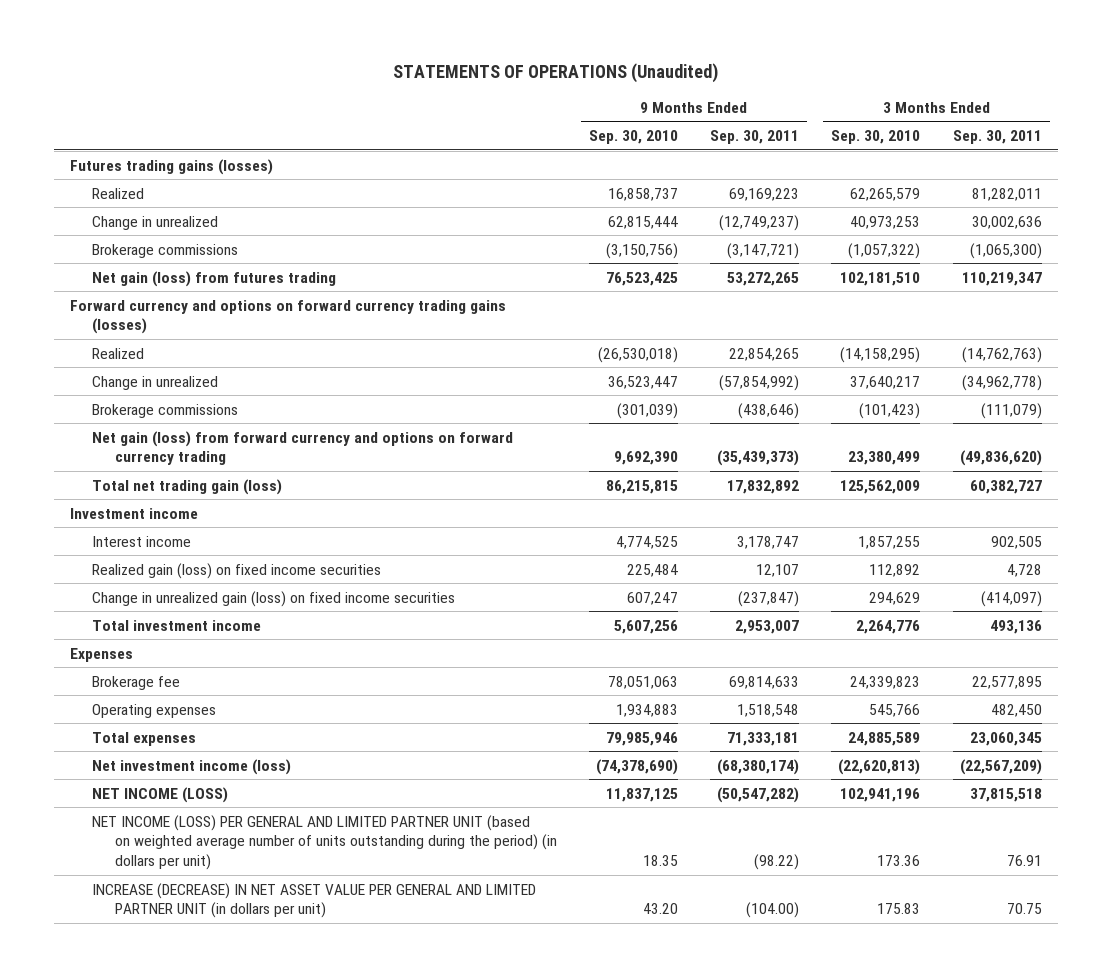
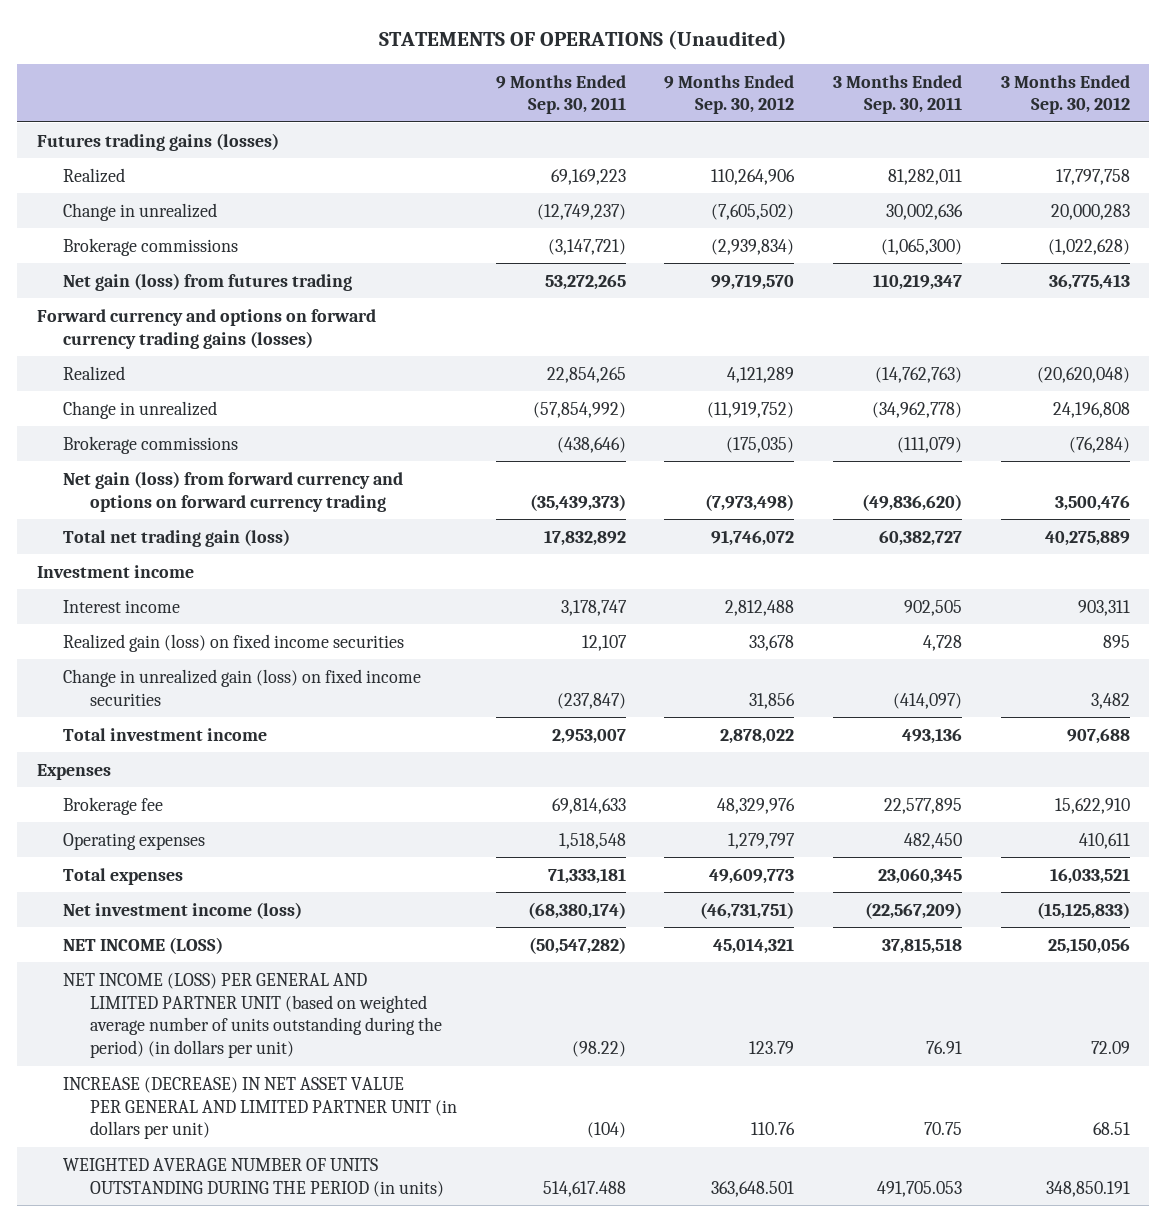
[588,130,678,145] Sep. 30, 2010 -> none
[831,130,921,145] Sep. 30, 2010 -> none
none -> [664,74,795,115] 9 Months Ended Sep. 30, 2012
none -> [1000,74,1130,115] 3 Months Ended Sep. 30, 2012
[746,902,800,919] (104.00) -> [586,1122,626,1139] (104)
none -> [63,1157,444,1197] WEIGHTED AVERAGE NUMBER OF UNITS OUTSTANDING DURING THE PERIOD (in units)

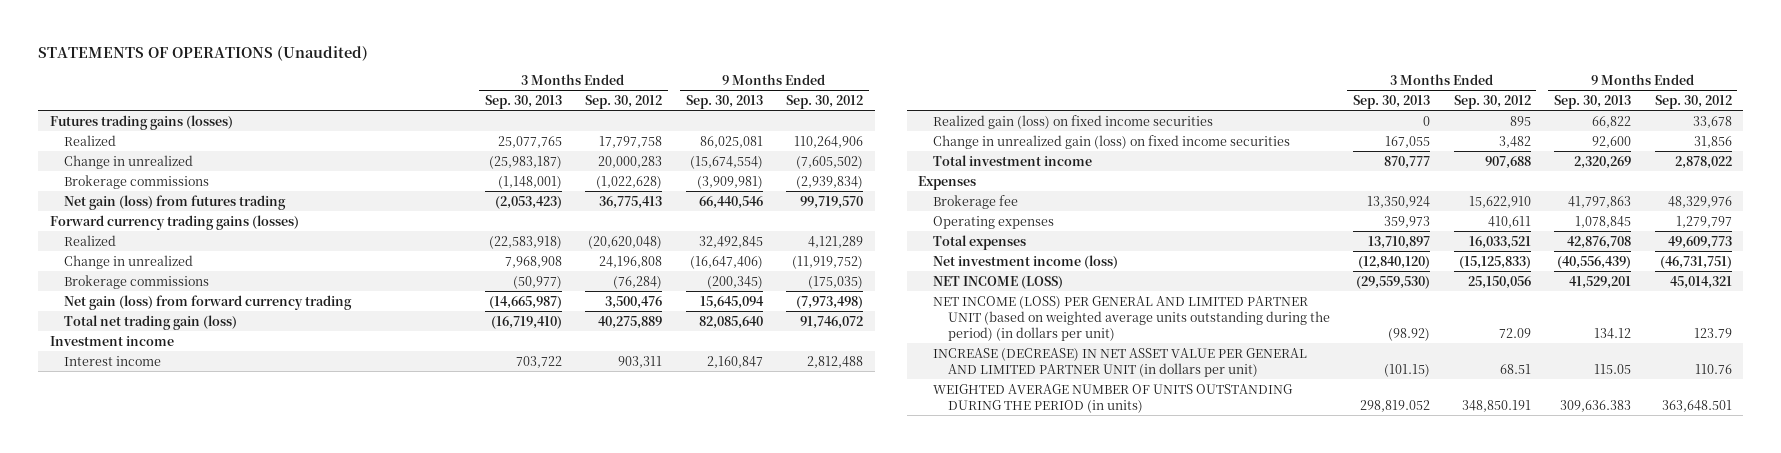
[495,74,626,115] 9 Months Ended Sep. 30, 2011 -> none
[833,74,963,115] 3 Months Ended Sep. 30, 2011 -> none
none -> [484,95,562,110] Sep. 30, 2013
none -> [685,95,763,110] Sep. 30, 2013
[36,308,376,349] Forward currency and options on forward currency trading gains (losses) -> [49,214,299,230] Forward currency trading gains (losses)
[63,470,404,512] Net gain (loss) from forward currency and options on forward currency trading -> [64,294,353,310] Net gain (loss) from forward currency trading
[63,972,442,1058] NET INCOME (LOSS) PER GENERAL AND LIMITED PARTNER UNIT (based on weighted average number of units outstanding during the period) (in dollars per unit) -> [932,295,1330,341] NET INCOME (LOSS) PER GENERAL AND LIMITED PARTNER UNIT (based on weighted average units outstanding during the period) (in dollars per unit)

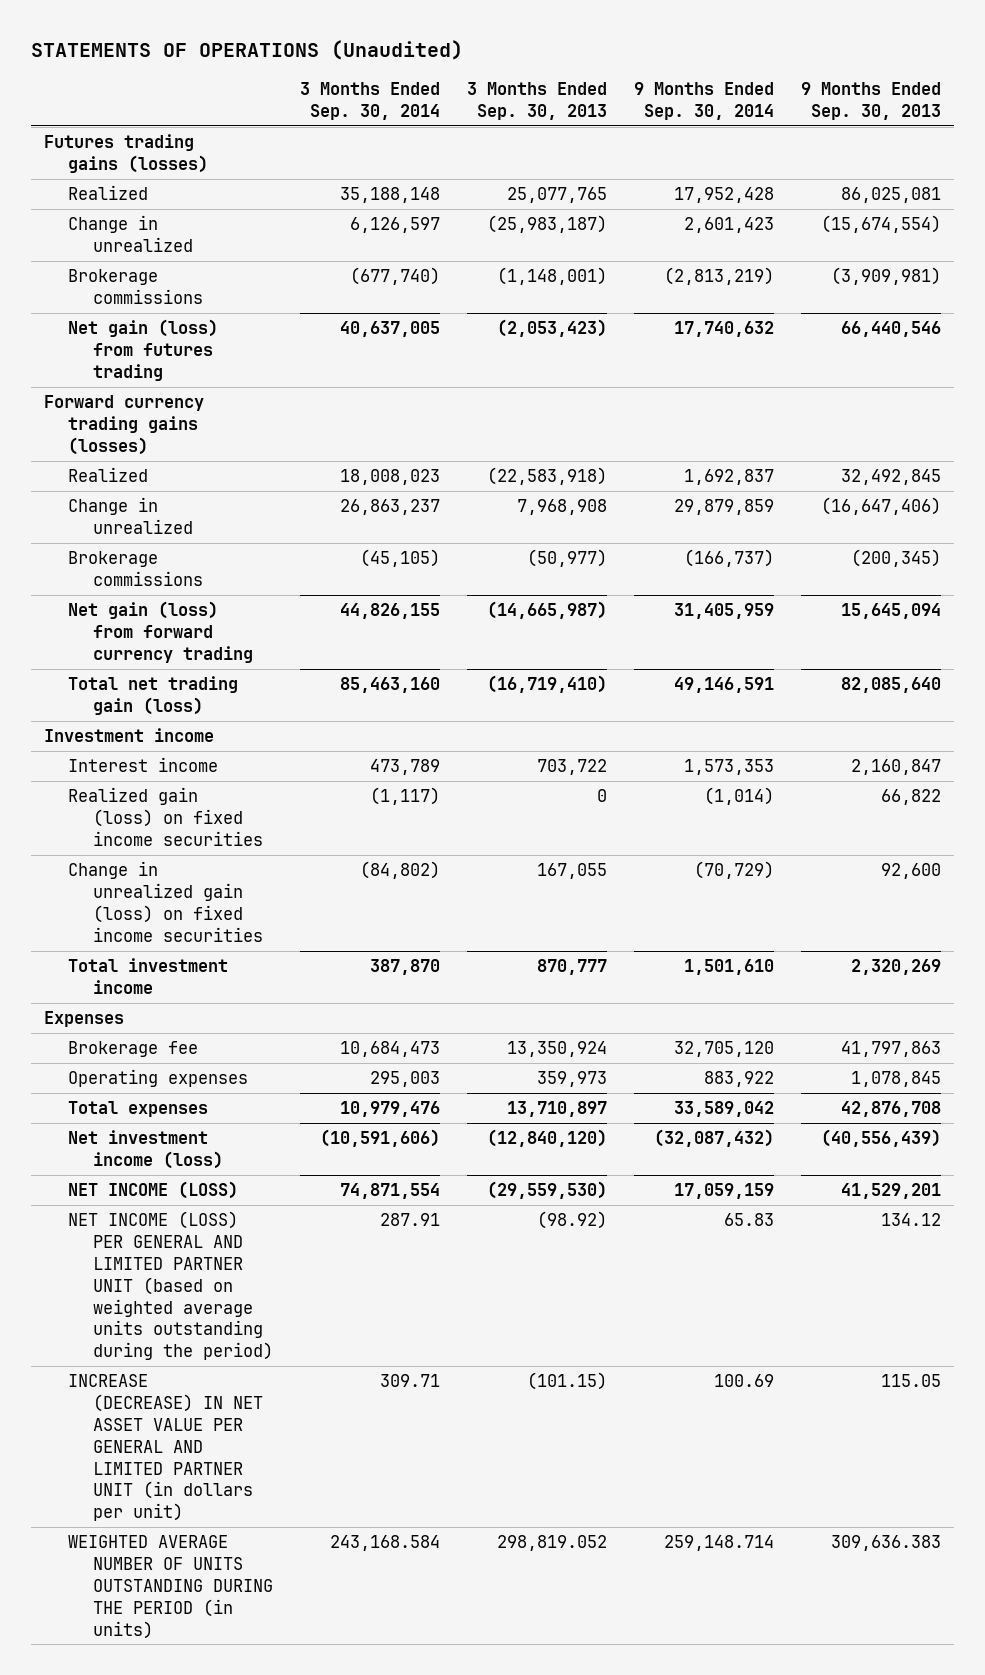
[585,95,663,110] Sep. 30, 2012 -> none
[786,95,864,110] Sep. 30, 2012 -> none
none -> [299,82,440,120] 3 Months Ended Sep. 30, 2014
none -> [633,82,774,120] 9 Months Ended Sep. 30, 2014
[932,295,1330,341] NET INCOME (LOSS) PER GENERAL AND LIMITED PARTNER UNIT (based on weighted average units outstanding during the period) (in dollars per unit) -> [68,1211,273,1361] NET INCOME (LOSS) PER GENERAL AND LIMITED PARTNER UNIT (based on weighted average units outstanding during the period)

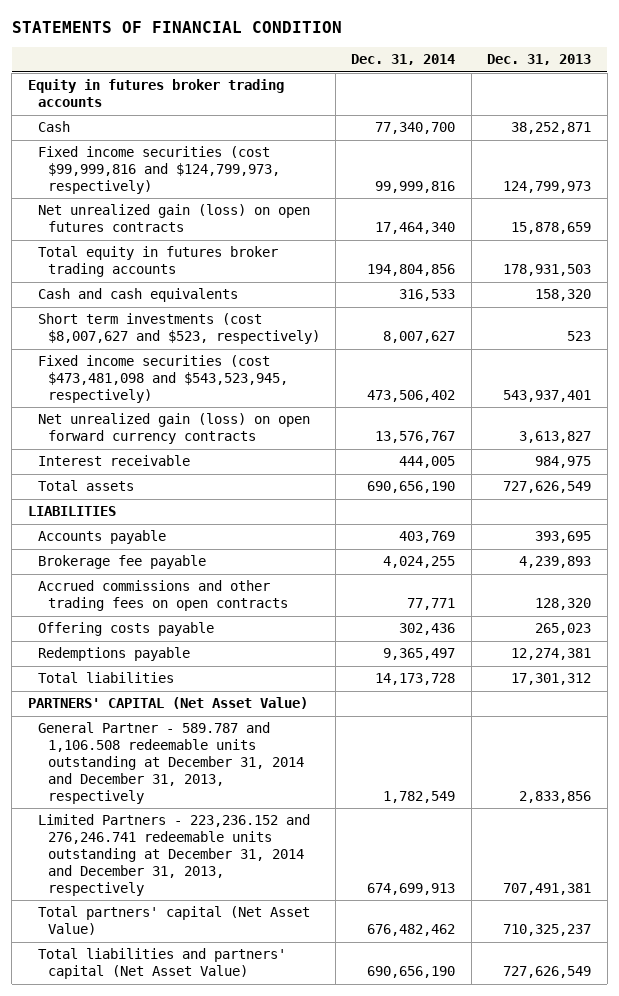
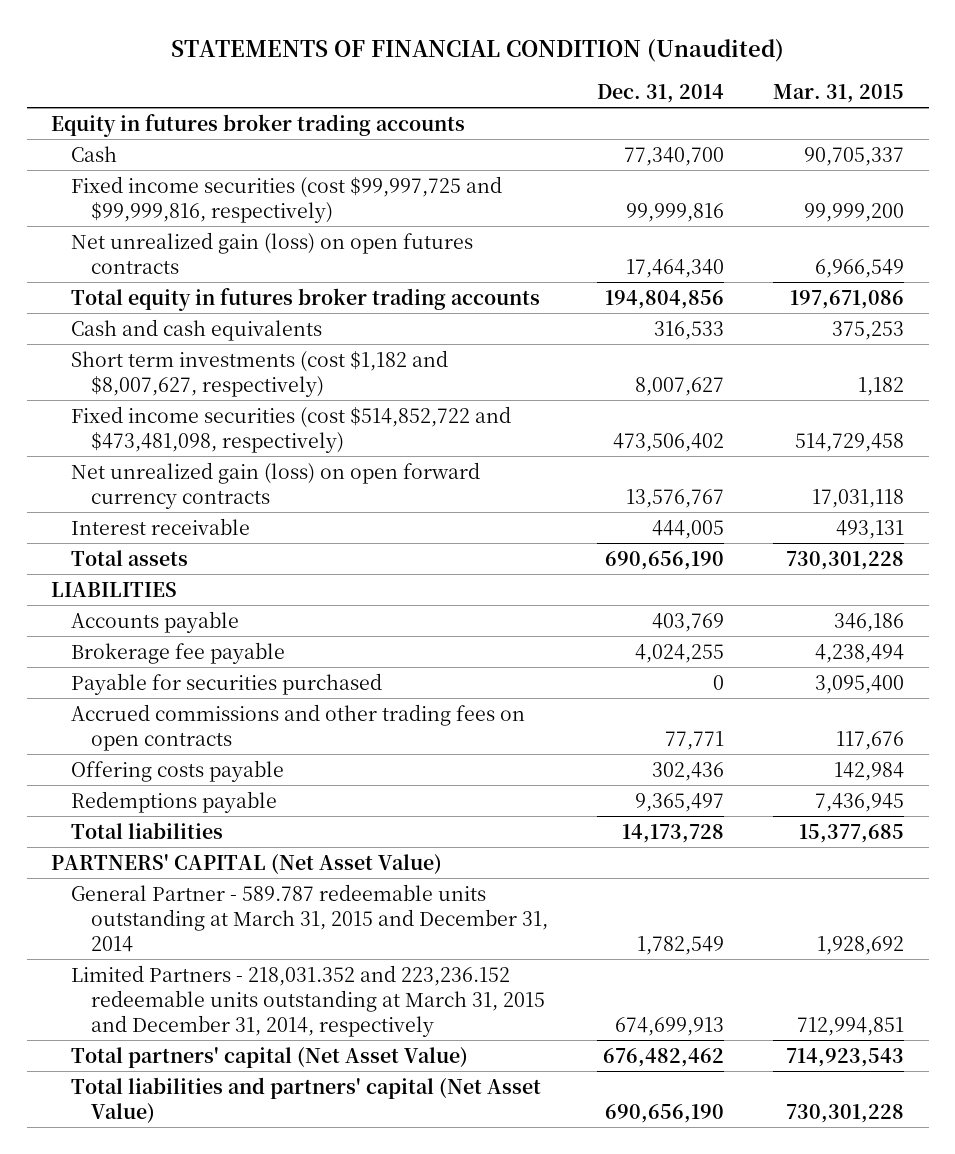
[11,20,342,33] STATEMENTS OF FINANCIAL CONDITION -> [170,38,784,62] STATEMENTS OF FINANCIAL CONDITION (Unaudited)
[487,54,592,66] Dec. 31, 2013 -> none
none -> [773,83,905,103] Mar. 31, 2015
[37,146,280,195] Fixed income securities (cost $99,999,816 and $124,799,973, respectively) -> [71,175,503,223] Fixed income securities (cost $99,997,725 and $99,999,816, respectively)
[37,313,320,345] Short term investments (cost $8,007,627 and $523, respectively) -> [71,349,449,397] Short term investments (cost $1,182 and $8,007,627, respectively)
[37,355,288,404] Fixed income securities (cost $473,481,098 and $543,523,945, respectively) -> [71,405,512,453] Fixed income securities (cost $514,852,722 and $473,481,098, respectively)
none -> [71,672,383,695] Payable for securities purchased
[37,722,304,804] General Partner - 589.787 and 1,106.508 redeemable units outstanding at December 31, 2014 and December 31, 2013, respectively -> [71,883,549,952] General Partner - 589.787 redeemable units outstanding at March 31, 2015 and December 31, 2014
[37,814,310,896] Limited Partners - 223,236.152 and 276,246.741 redeemable units outstanding at December 31, 2014 and December 31, 2013, respectively -> [71,964,546,1037] Limited Partners - 218,031.352 and 223,236.152 redeemable units outstanding at March 31, 2015 and December 31, 2014, respectively

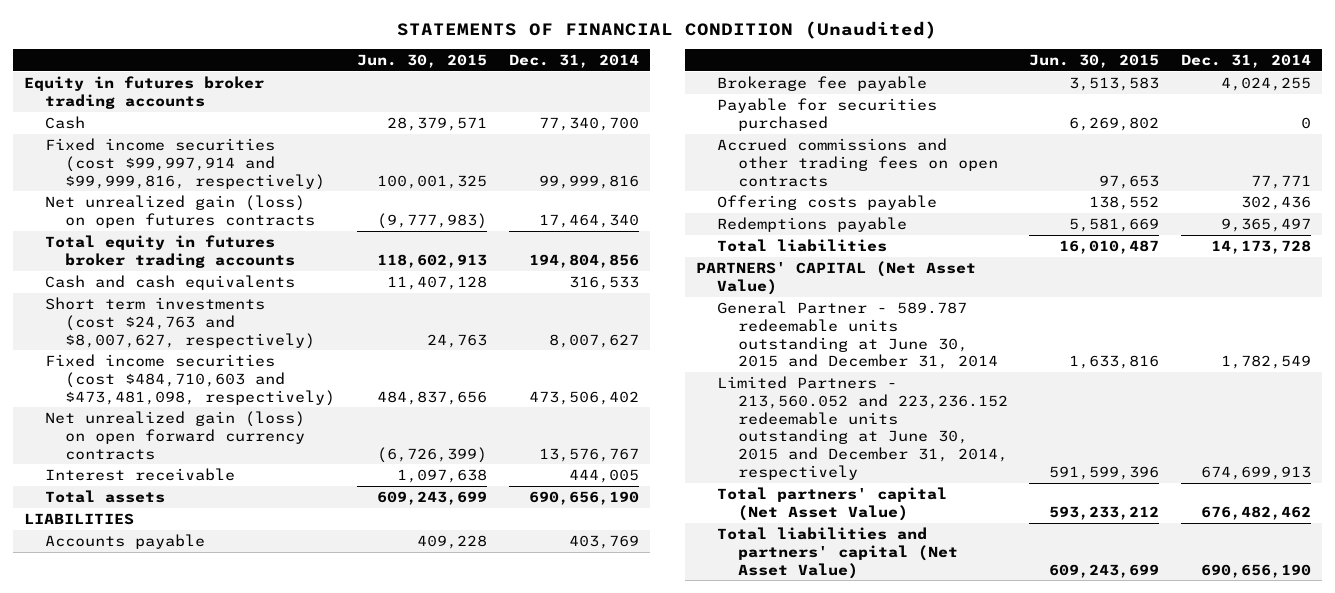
[773,83,905,103] Mar. 31, 2015 -> none
none -> [357,54,488,69] Jun. 30, 2015
[71,175,503,223] Fixed income securities (cost $99,997,725 and $99,999,816, respectively) -> [44,137,326,190] Fixed income securities (cost $99,997,914 and $99,999,816, respectively)
[71,349,449,397] Short term investments (cost $1,182 and $8,007,627, respectively) -> [44,296,316,349] Short term investments (cost $24,763 and $8,007,627, respectively)
[71,405,512,453] Fixed income securities (cost $514,852,722 and $473,481,098, respectively) -> [44,353,336,406] Fixed income securities (cost $484,710,603 and $473,481,098, respectively)
[71,883,549,952] General Partner - 589.787 redeemable units outstanding at March 31, 2015 and December 31, 2014 -> [716,300,998,370] General Partner - 589.787 redeemable units outstanding at June 30, 2015 and December 31, 2014
[71,964,546,1037] Limited Partners - 218,031.352 and 223,236.152 redeemable units outstanding at March 31, 2015 and December 31, 2014, respectively -> [716,375,1008,481] Limited Partners - 213,560.052 and 223,236.152 redeemable units outstanding at June 30, 2015 and December 31, 2014, respectively

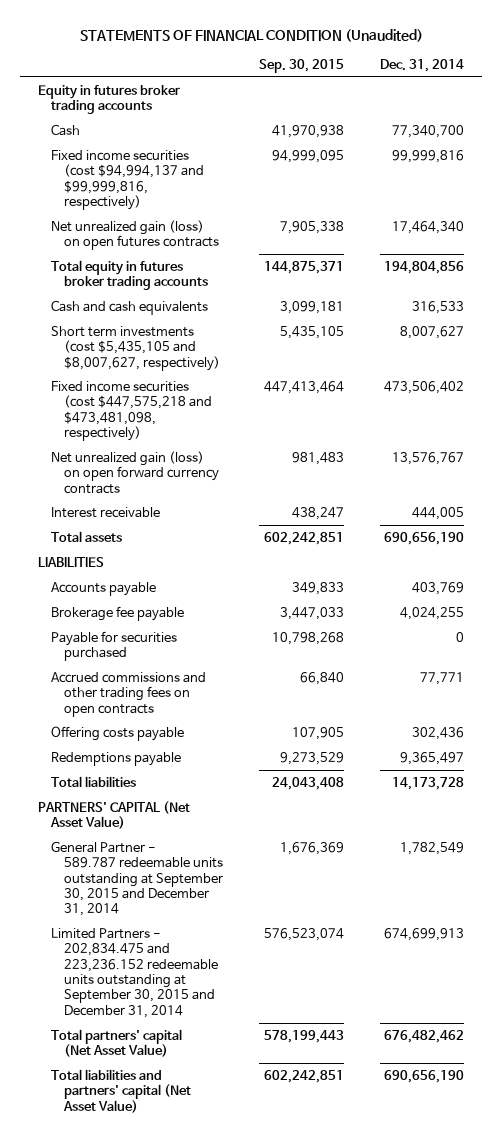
[357,54,488,69] Jun. 30, 2015 -> none
none -> [258,58,344,73] Sep. 30, 2015
[44,137,326,190] Fixed income securities (cost $99,997,914 and $99,999,816, respectively) -> [51,149,205,210] Fixed income securities (cost $94,994,137 and $99,999,816, respectively)
[44,296,316,349] Short term investments (cost $24,763 and $8,007,627, respectively) -> [51,325,221,371] Short term investments (cost $5,435,105 and $8,007,627, respectively)
[44,353,336,406] Fixed income securities (cost $484,710,603 and $473,481,098, respectively) -> [51,380,213,441] Fixed income securities (cost $447,575,218 and $473,481,098, respectively)
[716,300,998,370] General Partner - 589.787 redeemable units outstanding at June 30, 2015 and December 31, 2014 -> [51,840,224,917] General Partner - 589.787 redeemable units outstanding at September 30, 2015 and December 31, 2014
[716,375,1008,481] Limited Partners - 213,560.052 and 223,236.152 redeemable units outstanding at June 30, 2015 and December 31, 2014, respectively -> [51,927,219,1018] Limited Partners - 202,834.475 and 223,236.152 redeemable units outstanding at September 30, 2015 and December 31, 2014

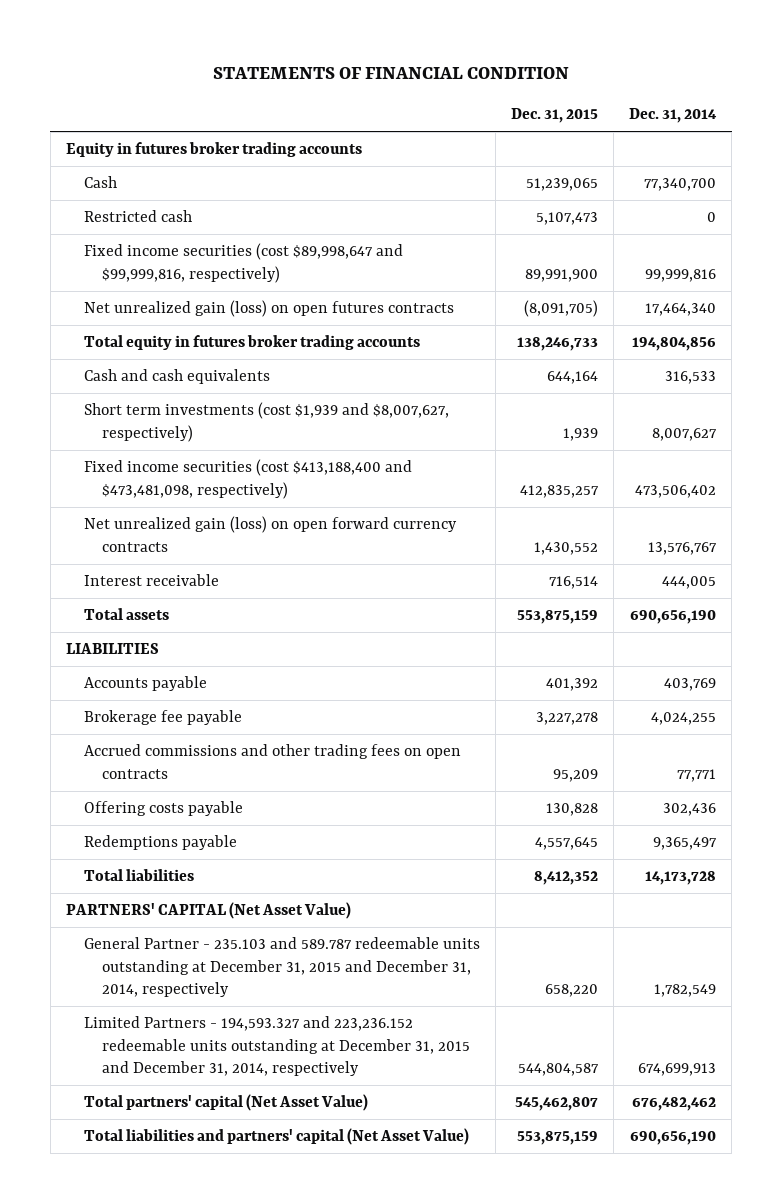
[79,28,423,42] STATEMENTS OF FINANCIAL CONDITION (Unaudited) -> [212,66,569,79] STATEMENTS OF FINANCIAL CONDITION
[258,58,344,73] Sep. 30, 2015 -> none
none -> [510,108,598,124] Dec. 31, 2015
none -> [83,210,192,223] Restricted cash
[51,149,205,210] Fixed income securities (cost $94,994,137 and $99,999,816, respectively) -> [83,243,403,283] Fixed income securities (cost $89,998,647 and $99,999,816, respectively)
[51,325,221,371] Short term investments (cost $5,435,105 and $8,007,627, respectively) -> [83,402,449,442] Short term investments (cost $1,939 and $8,007,627, respectively)
[51,380,213,441] Fixed income securities (cost $447,575,218 and $473,481,098, respectively) -> [83,459,412,499] Fixed income securities (cost $413,188,400 and $473,481,098, respectively)
[51,630,178,662] Payable for securities purchased -> none
[51,840,224,917] General Partner - 589.787 redeemable units outstanding at September 30, 2015 and December 31, 2014 -> [83,937,480,997] General Partner - 235.103 and 589.787 redeemable units outstanding at December 31, 2015 and December 31, 2014, respectively
[51,927,219,1018] Limited Partners - 202,834.475 and 223,236.152 redeemable units outstanding at September 30, 2015 and December 31, 2014 -> [83,1016,470,1076] Limited Partners - 194,593.327 and 223,236.152 redeemable units outstanding at December 31, 2015 and December 31, 2014, respectively

